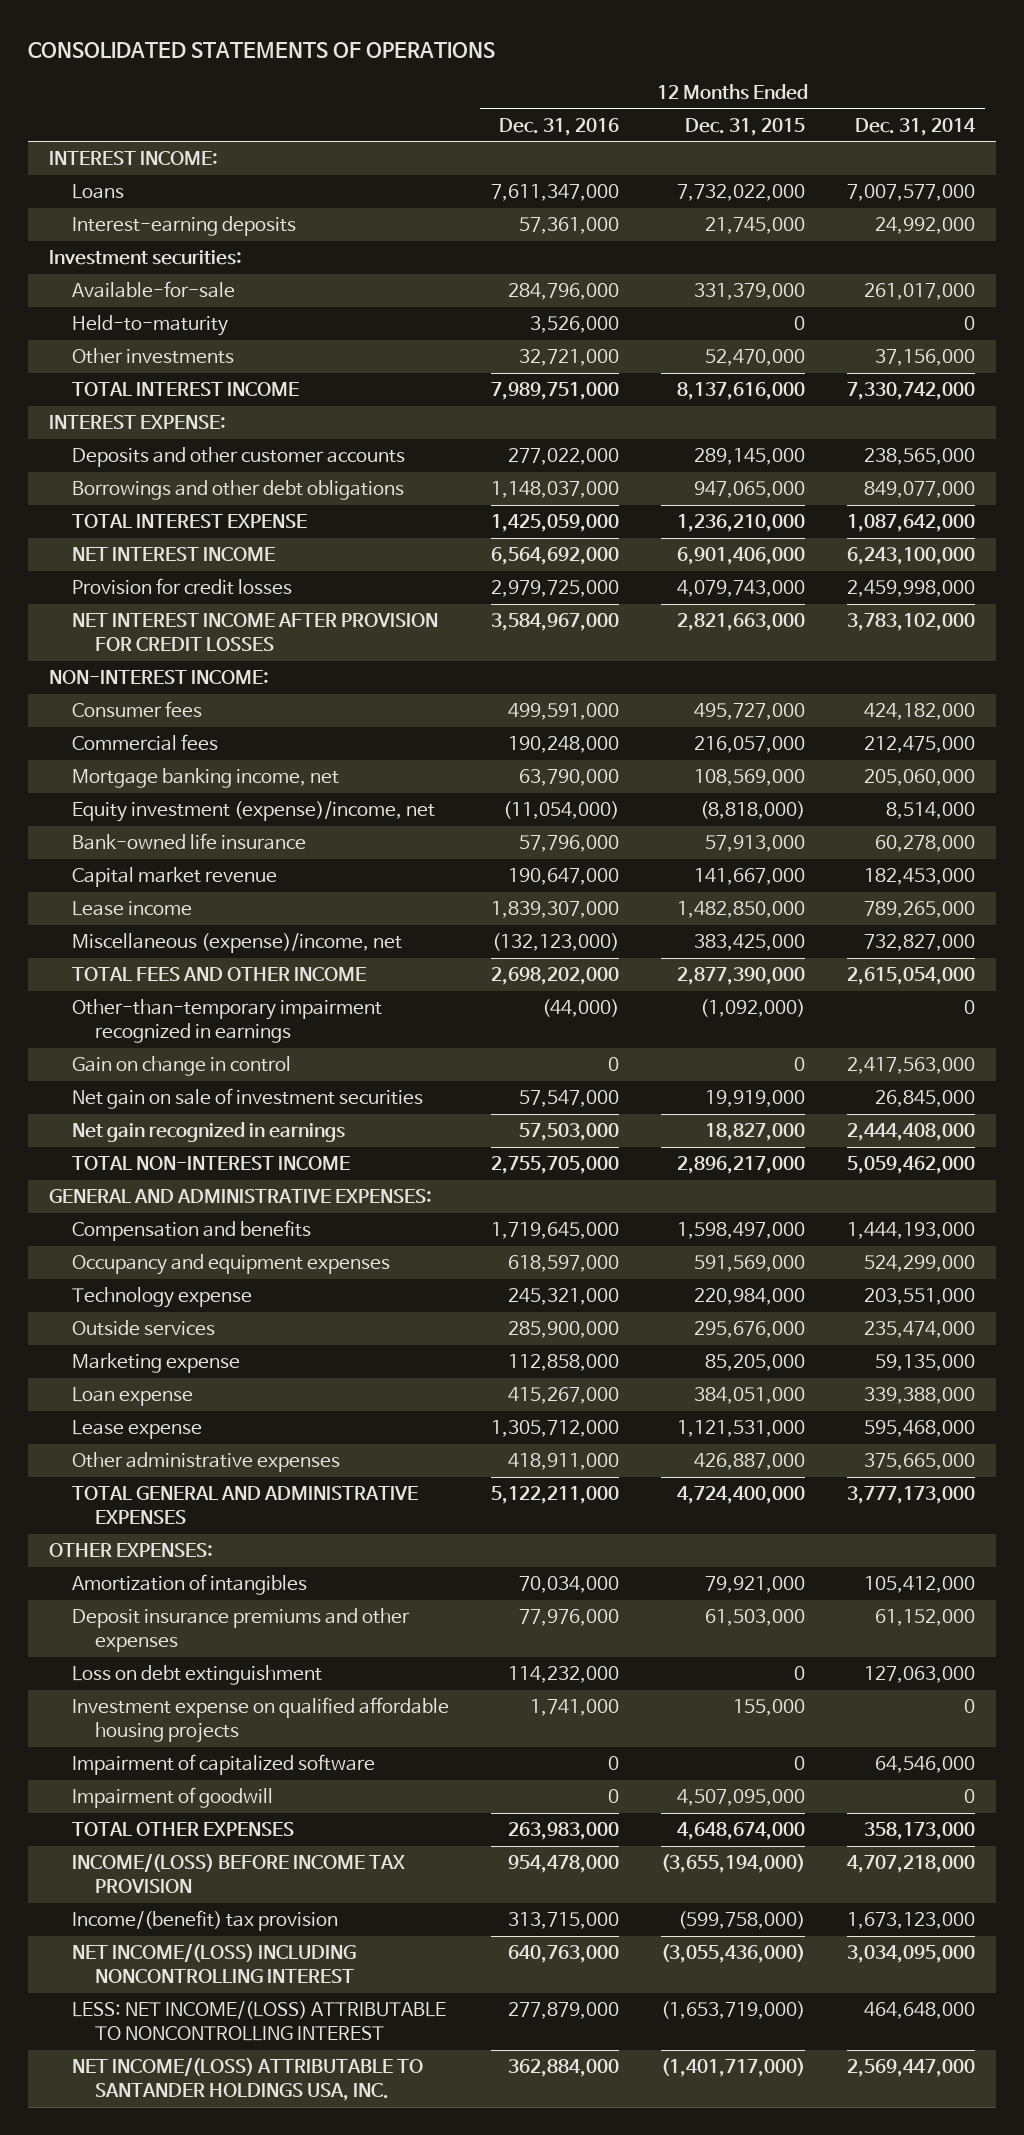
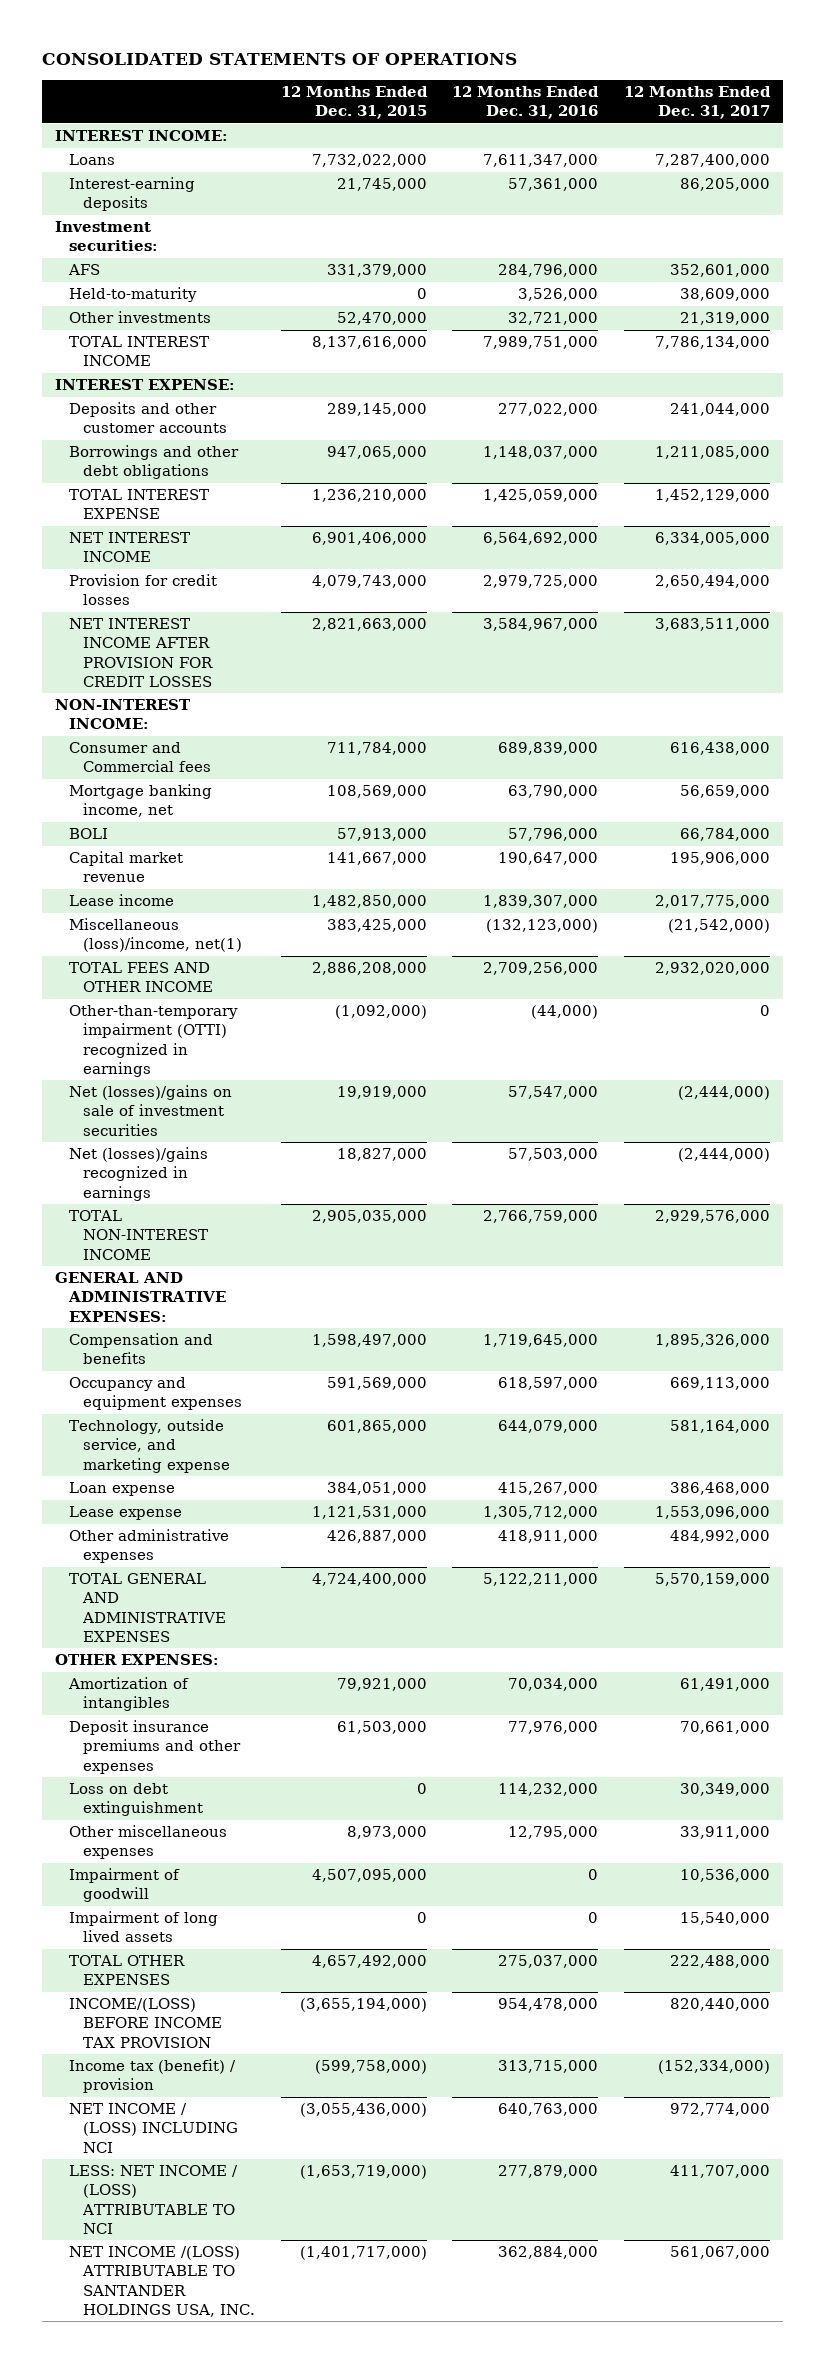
[854,117,976,136] Dec. 31, 2014 -> none
none -> [623,86,771,120] 12 Months Ended Dec. 31, 2017
[71,281,235,299] Available-for-sale -> [68,264,101,276] AFS
[71,734,218,752] Commercial fees -> none
[71,701,202,719] Consumer fees -> [69,742,211,773] Consumer and Commercial fees
[507,703,619,721] 499,591,000 -> [498,742,599,756] 689,839,000
[693,703,805,721] 495,727,000 -> [326,742,427,756] 711,784,000
[71,801,435,823] Equity investment (expense)/income, net -> none
[71,833,306,851] Bank-owned life insurance -> [69,828,109,840] BOLI
[71,1056,291,1077] Gain on change in control -> none
[71,933,402,954] Miscellaneous (expense)/income, net -> [69,918,242,953] Miscellaneous (loss)/income, net(1)
[490,967,619,986] 2,698,202,000 -> [483,962,599,976] 2,709,256,000
[676,967,805,986] 2,877,390,000 -> [311,962,427,976] 2,886,208,000
[71,999,382,1044] Other-than-temporary impairment recognized in earnings -> [69,1005,239,1077] Other-than-temporary impairment (OTTI) recognized in earnings
[71,1088,423,1110] Net gain on sale of investment securities -> [69,1085,233,1136] Net (losses)/gains on sale of investment securities
[71,1122,345,1143] Net gain recognized in earnings -> [69,1147,209,1201] Net (losses)/gains recognized in earnings
[490,1156,619,1175] 2,755,705,000 -> [483,1210,599,1224] 2,766,759,000
[676,1156,805,1175] 2,896,217,000 -> [311,1210,427,1224] 2,905,035,000
[71,1320,215,1337] Outside services -> none
[71,1353,240,1374] Marketing expense -> none
[71,1287,252,1309] Technology expense -> [69,1419,230,1473] Technology, outside service, and marketing expense
[507,1288,619,1306] 245,321,000 -> [498,1420,599,1434] 644,079,000
[693,1288,805,1306] 220,984,000 -> [326,1420,427,1434] 601,865,000
[71,1697,449,1744] Investment expense on qualified affordable housing projects -> none
[71,1754,375,1776] Impairment of capitalized software -> none
none -> [69,1825,228,1860] Other miscellaneous expenses
none -> [69,1911,219,1943] Impairment of long lived assets
[507,1822,619,1841] 263,983,000 -> [498,1955,599,1969] 275,037,000
[676,1822,805,1841] 4,648,674,000 -> [311,1955,427,1969] 4,657,492,000
[71,1910,338,1932] Income/(benefit) tax provision -> [69,2059,237,2094] Income tax (benefit) / provision
[71,1943,356,1984] NET INCOME/(LOSS) INCLUDING NONCONTROLLING INTEREST -> [69,2103,238,2153] NET INCOME / (LOSS) INCLUDING NCI
[71,2001,446,2042] LESS: NET INCOME/(LOSS) ATTRIBUTABLE TO NONCONTROLLING INTEREST -> [69,2165,239,2234] LESS: NET INCOME / (LOSS) ATTRIBUTABLE TO NCI
[71,2057,423,2102] NET INCOME/(LOSS) ATTRIBUTABLE TO SANTANDER HOLDINGS USA, INC. -> [69,2246,255,2317] NET INCOME /(LOSS) ATTRIBUTABLE TO SANTANDER HOLDINGS USA, INC.

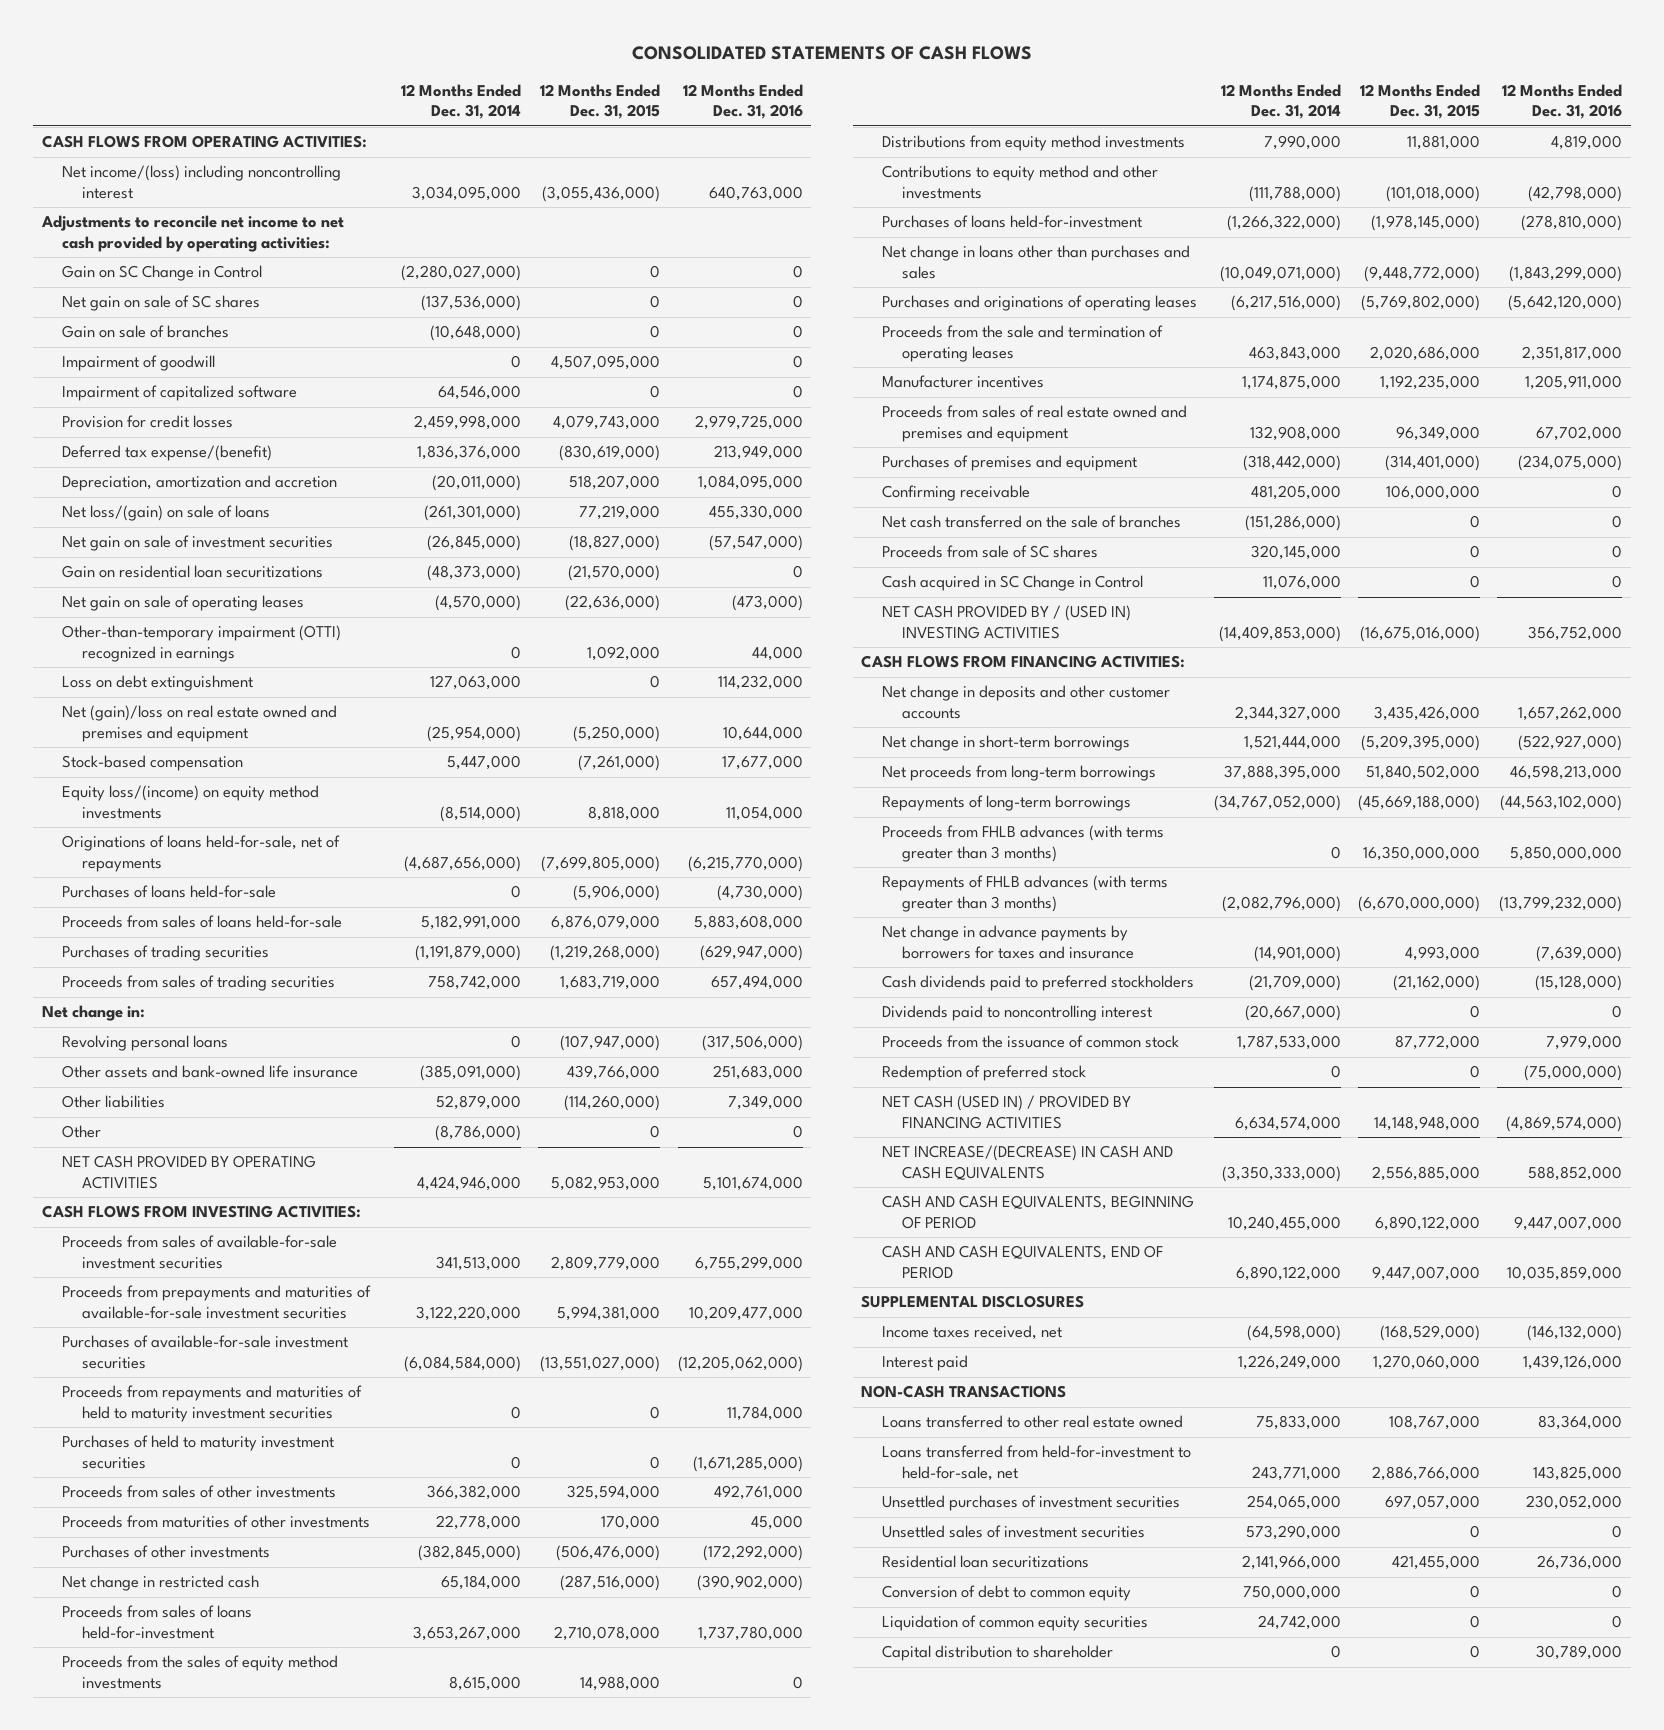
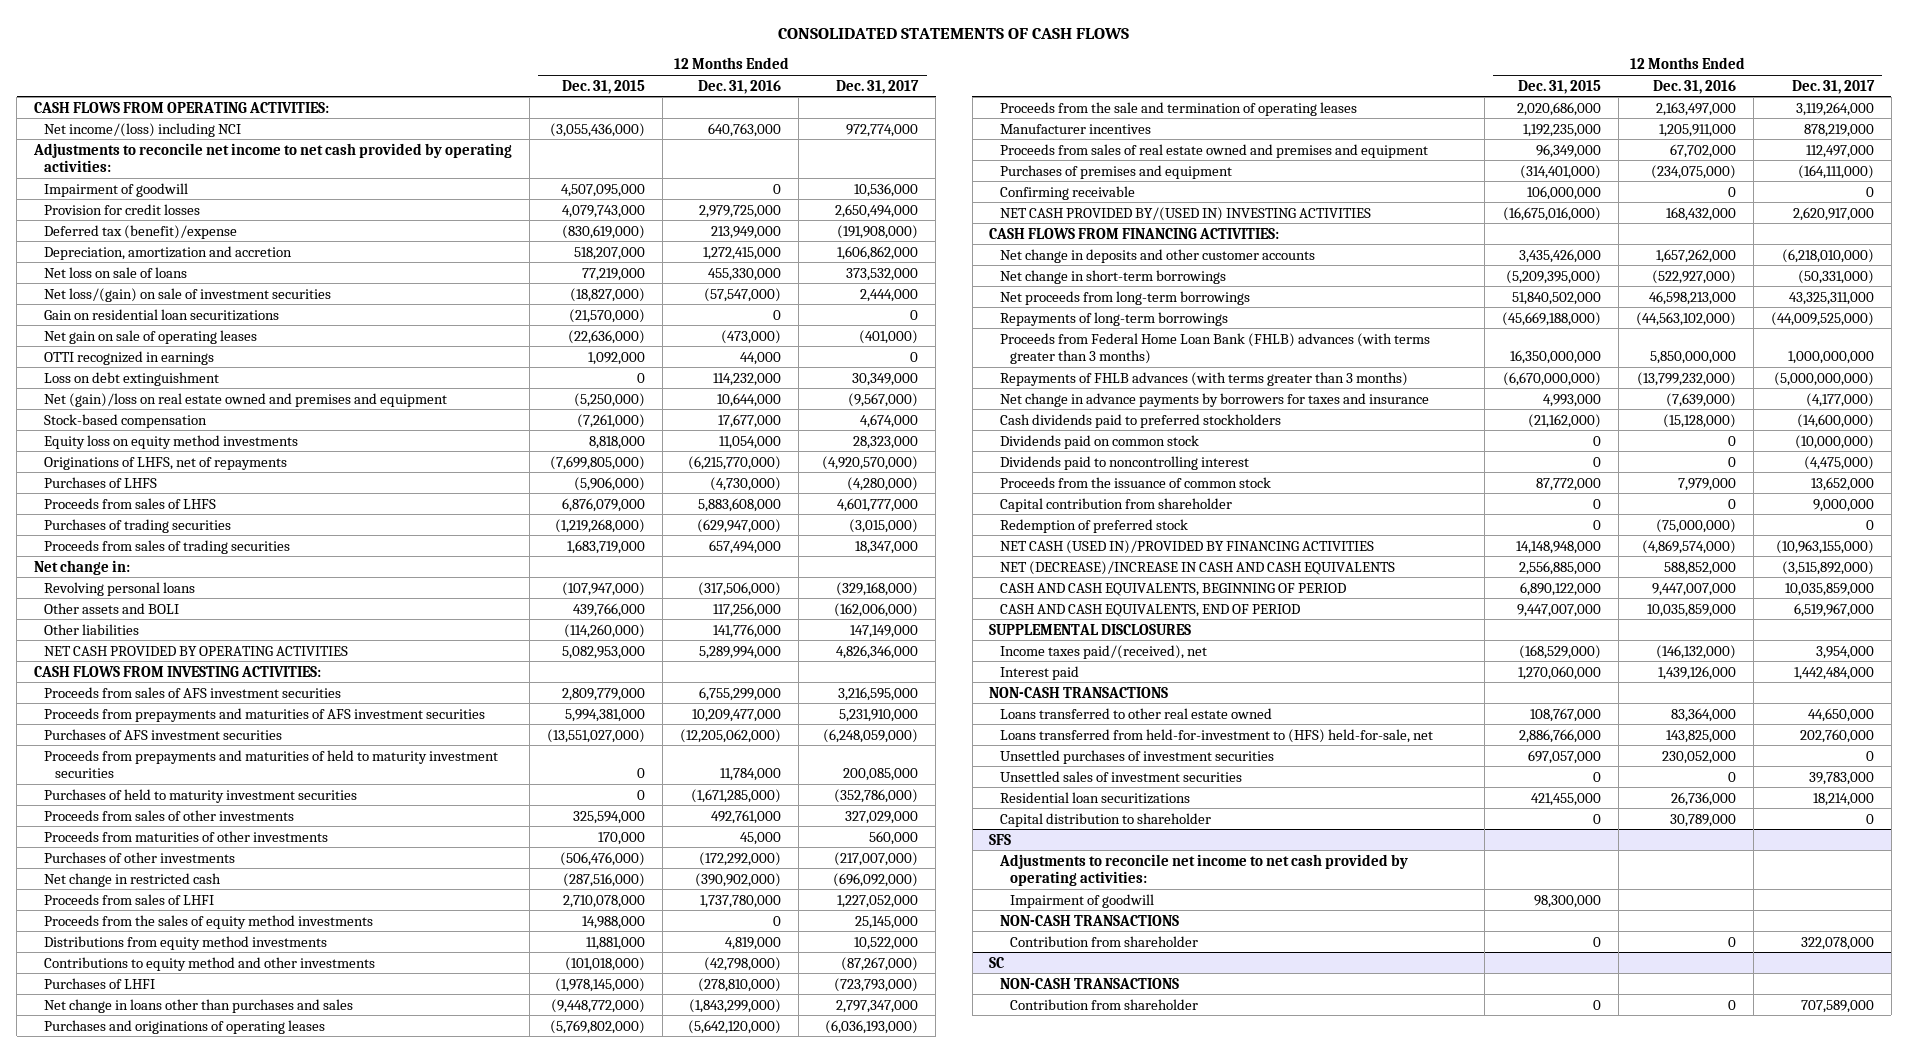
[401,84,522,120] 12 Months Ended Dec. 31, 2014 -> none
none -> [836,79,920,94] Dec. 31, 2017
[62,165,342,199] Net income/(loss) including noncontrolling interest -> [44,122,242,137] Net income/(loss) including NCI
[62,265,263,282] Gain on SC Change in Control -> none
[62,295,261,312] Net gain on sale of SC shares -> none
[62,325,230,339] Gain on sale of branches -> none
[62,385,298,402] Impairment of capitalized software -> none
[62,445,273,462] Deferred tax expense/(benefit) -> [44,224,238,239] Deferred tax (benefit)/expense
[697,475,803,491] 1,084,095,000 -> [702,246,781,260] 1,272,415,000
[62,505,271,522] Net loss/(gain) on sale of loans -> [44,266,188,278] Net loss on sale of loans
[62,535,334,552] Net gain on sale of investment securities -> [44,287,332,302] Net loss/(gain) on sale of investment securities
[62,625,342,662] Other-than-temporary impairment (OTTI) recognized in earnings -> [44,350,215,365] OTTI recognized in earnings
[62,785,320,819] Equity loss/(income) on equity method investments -> [44,434,299,449] Equity loss on equity method investments
[62,835,341,872] Originations of loans held-for-sale, net of repayments -> [44,456,288,470] Originations of LHFS, net of repayments
[62,885,277,899] Purchases of loans held-for-sale -> [44,476,158,488] Purchases of LHFS
[62,915,343,929] Proceeds from sales of loans held-for-sale -> [44,497,217,509] Proceeds from sales of LHFS
[62,1125,102,1139] Other -> none
[62,1065,359,1079] Other assets and bank-owned life insurance -> [44,602,180,614] Other assets and BOLI
[712,1065,803,1081] 251,683,000 -> [712,602,781,617] 117,256,000
[727,1095,803,1111] 7,349,000 -> [712,623,781,638] 141,776,000
[702,1175,803,1191] 5,101,674,000 -> [698,645,781,659] 5,289,994,000
[62,1235,338,1269] Proceeds from sales of available-for-sale investment securities -> [44,686,342,698] Proceeds from sales of AFS investment securities
[62,1285,372,1319] Proceeds from prepayments and maturities of available-for-sale investment securities -> [44,707,486,722] Proceeds from prepayments and maturities of AFS investment securities
[62,1335,349,1369] Purchases of available-for-sale investment securities -> [44,728,283,740] Purchases of AFS investment securities
[62,1385,363,1422] Proceeds from repayments and maturities of held to maturity investment securities -> [44,749,499,779] Proceeds from prepayments and maturities of held to maturity investment securities
[62,1605,253,1639] Proceeds from sales of loans held-for-investment -> [44,893,215,905] Proceeds from sales of LHFI
[881,215,1142,229] Purchases of loans held-for-investment -> [44,977,156,989] Purchases of LHFI
[1522,345,1623,361] 2,351,817,000 -> [1656,101,1737,116] 2,163,497,000
[881,515,1181,529] Net cash transferred on the sale of branches -> none
[881,545,1098,559] Proceeds from sale of SC shares -> none
[881,575,1143,592] Cash acquired in SC Change in Control -> none
[881,605,1131,639] NET CASH PROVIDED BY / (USED IN) INVESTING ACTIVITIES -> [999,206,1371,221] NET CASH PROVIDED BY/(USED IN) INVESTING ACTIVITIES
[1528,625,1623,641] 356,752,000 -> [1666,206,1737,221] 168,432,000
[881,825,1164,862] Proceeds from FHLB advances (with terms greater than 3 months) -> [999,332,1430,365] Proceeds from Federal Home Loan Bank (FHLB) advances (with terms greater than 3 months)
none -> [999,434,1199,449] Dividends paid on common stock
none -> [999,497,1232,512] Capital contribution from shareholder
[881,1095,1131,1129] NET CASH (USED IN) / PROVIDED BY FINANCING ACTIVITIES -> [999,539,1374,554] NET CASH (USED IN)/PROVIDED BY FINANCING ACTIVITIES
[881,1145,1173,1180] NET INCREASE/(DECREASE) IN CASH AND CASH EQUIVALENTS -> [999,560,1395,575] NET (DECREASE)/INCREASE IN CASH AND CASH EQUIVALENTS
[881,1325,1062,1341] Income taxes received, net -> [999,644,1207,659] Income taxes paid/(received), net
[881,1445,1191,1481] Loans transferred from held-for-investment to held-for-sale, net -> [999,728,1433,743] Loans transferred from held-for-investment to (HFS) held-for-sale, net
[881,1585,1131,1602] Conversion of debt to common equity -> none
[881,1615,1148,1632] Liquidation of common equity securities -> none
none -> [989,833,1012,845] SFS
none -> [998,853,1408,887] Adjustments to reconcile net income to net cash provided by operating activities:
none -> [1010,893,1155,908] Impairment of goodwill
none -> [999,914,1179,926] NON-CASH TRANSACTIONS
none -> [1010,935,1199,947] Contribution from shareholder
none -> [989,956,1005,968] SC
none -> [999,977,1179,989] NON-CASH TRANSACTIONS
none -> [1010,998,1199,1010] Contribution from shareholder

